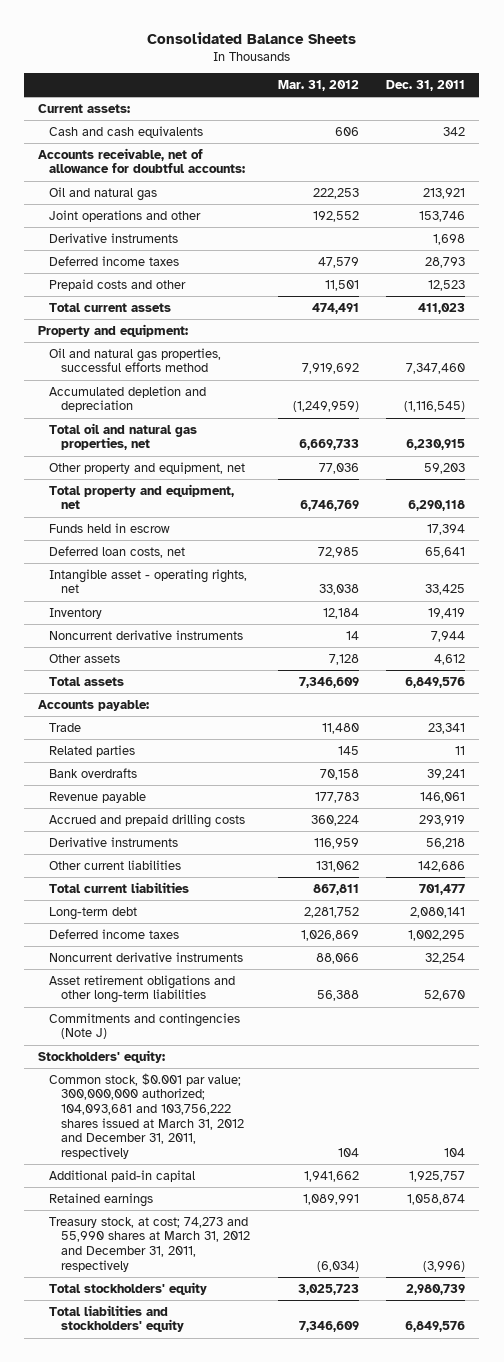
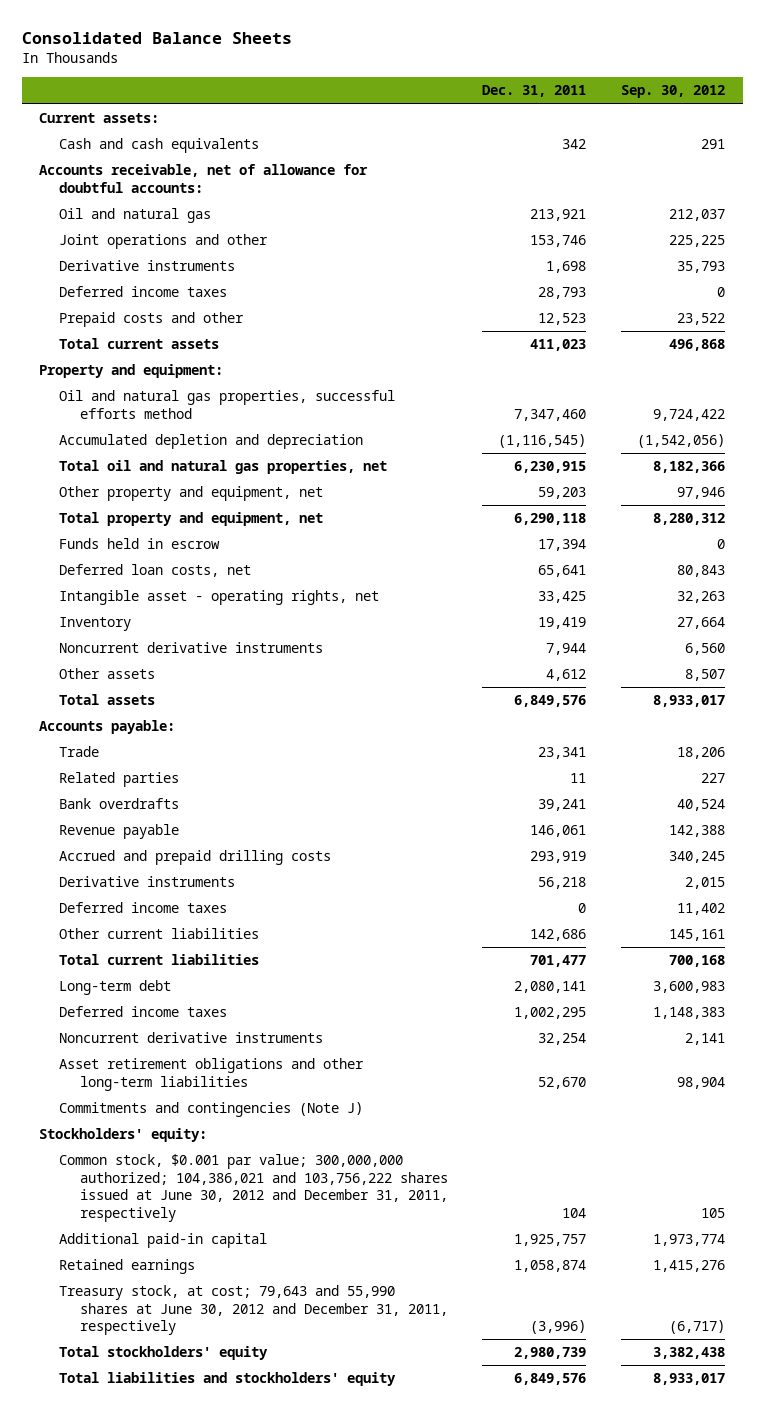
[277,79,359,91] Mar. 31, 2012 -> none
none -> [621,85,726,99] Sep. 30, 2012
none -> [59,902,228,914] Deferred income taxes
[49,1072,244,1160] Common stock, $0.001 par value; 300,000,000 authorized; 104,093,681 and 103,756,222 shares issued at March 31, 2012 and December 31, 2011, respectively -> [59,1154,448,1222] Common stock, $0.001 par value; 300,000,000 authorized; 104,386,021 and 103,756,222 shares issued at June 30, 2012 and December 31, 2011, respectively
[49,1216,250,1272] Treasury stock, at cost; 74,273 and 55,990 shares at March 31, 2012 and December 31, 2011, respectively -> [59,1285,448,1336] Treasury stock, at cost; 79,643 and 55,990 shares at June 30, 2012 and December 31, 2011, respectively

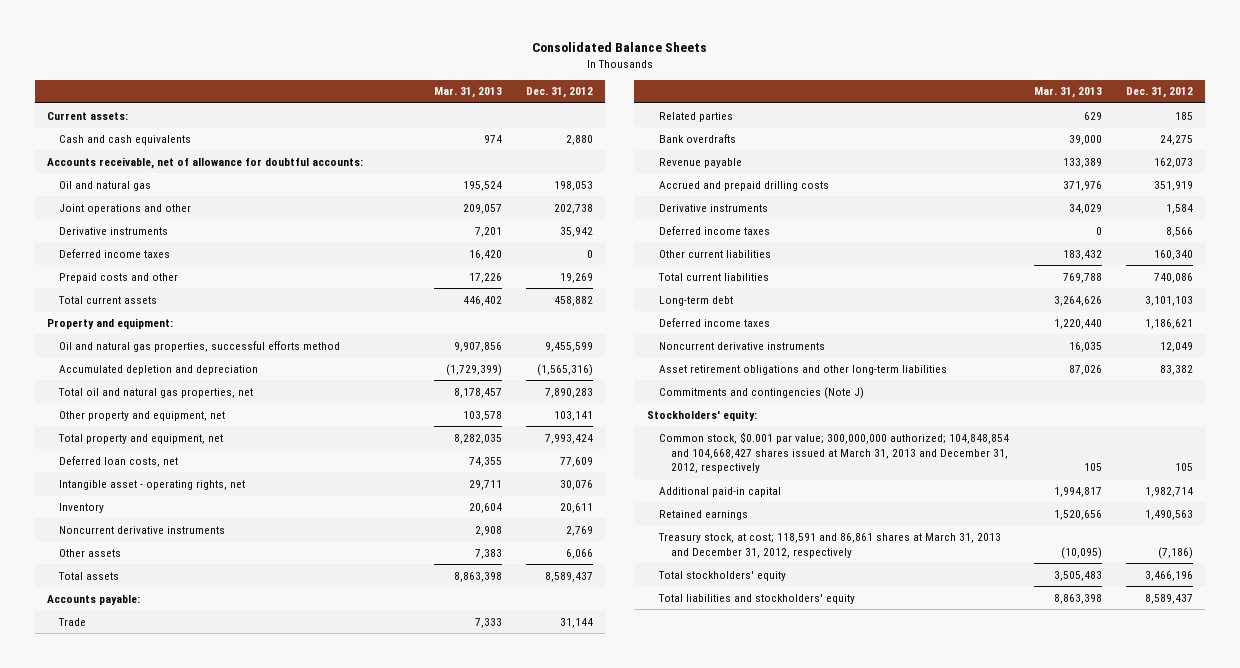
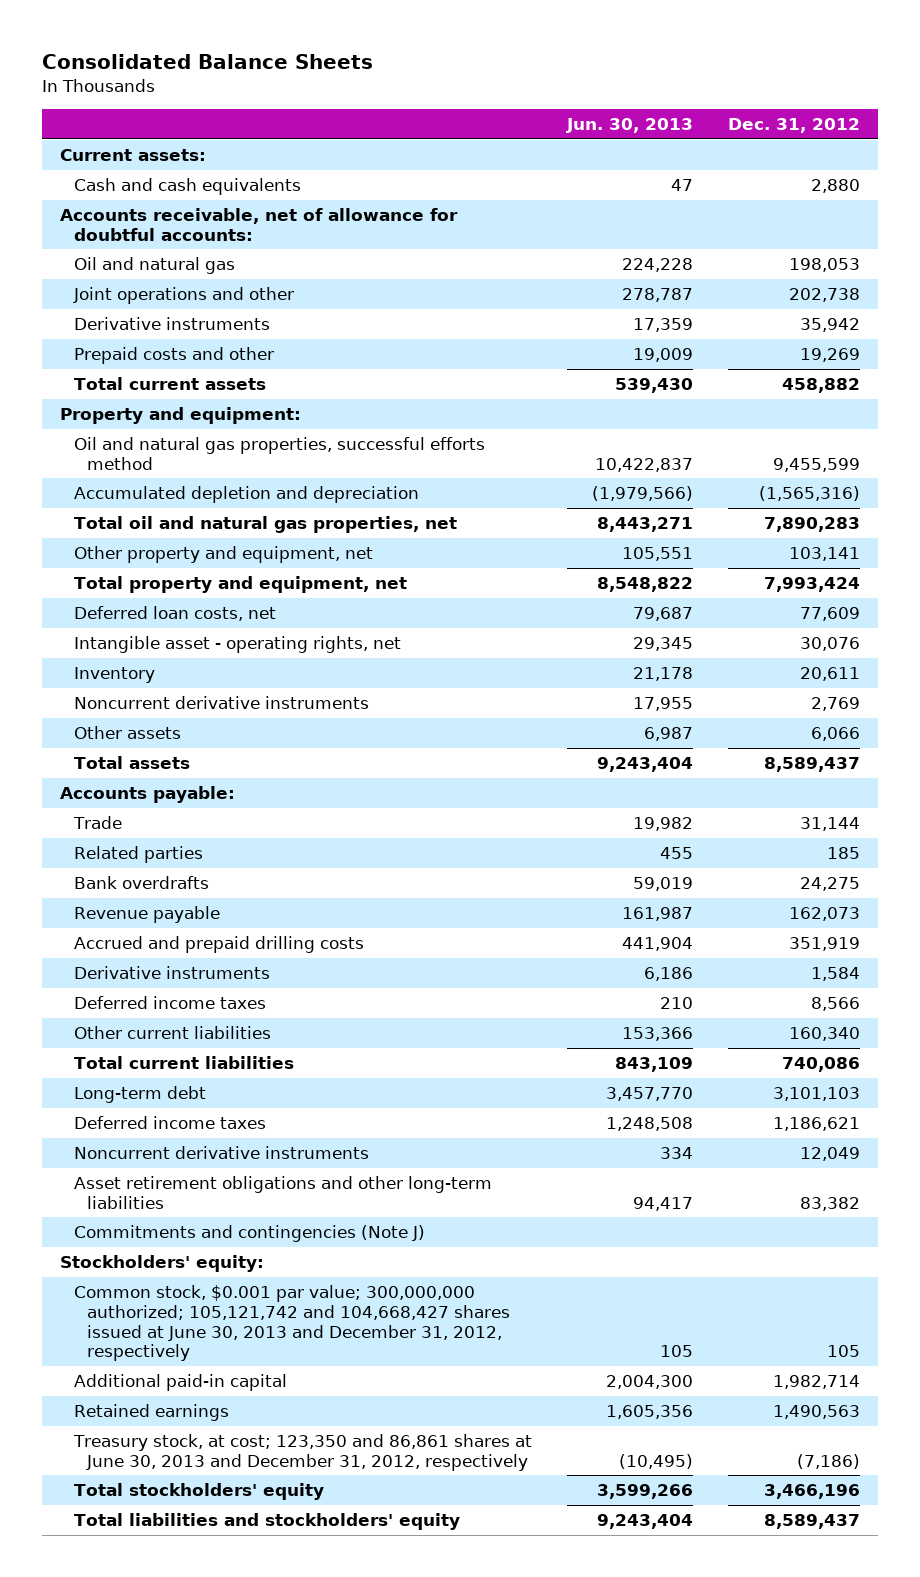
[433,87,502,99] Mar. 31, 2013 -> none
none -> [565,118,693,134] Jun. 30, 2013
[59,248,171,258] Deferred income taxes -> none
[658,431,1009,474] Common stock, $0.001 par value; 300,000,000 authorized; 104,848,854 and 104,668,427 shares issued at March 31, 2013 and December 31, 2012, respectively -> [73,1285,511,1362] Common stock, $0.001 par value; 300,000,000 authorized; 105,121,742 and 104,668,427 shares issued at June 30, 2013 and December 31, 2012, respectively
[657,532,1001,558] Treasury stock, at cost; 118,591 and 86,861 shares at March 31, 2013 and December 31, 2012, respectively -> [72,1434,532,1471] Treasury stock, at cost; 123,350 and 86,861 shares at June 30, 2013 and December 31, 2012, respectively

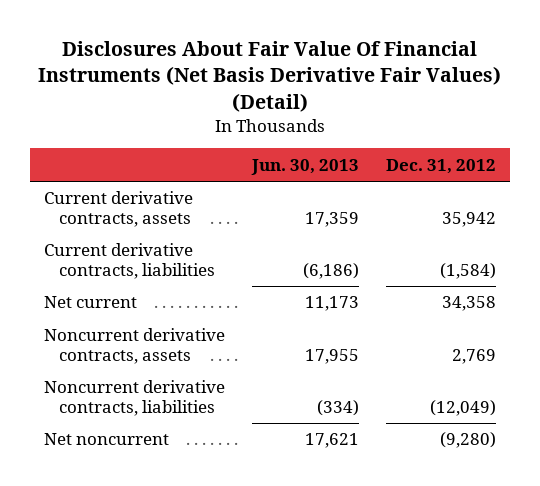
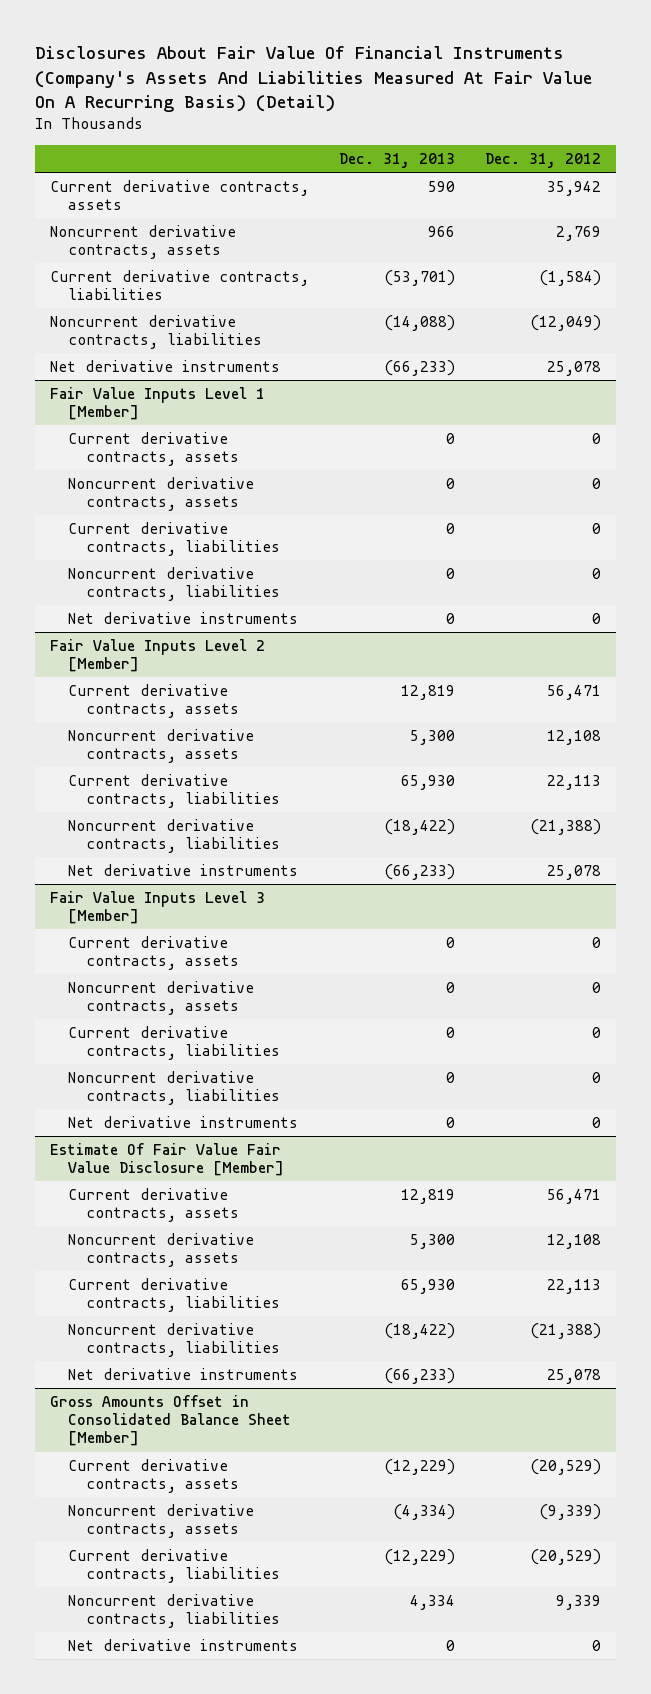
[38,41,502,112] Disclosures About Fair Value Of Financial Instruments (Net Basis Derivative Fair Values) (Detail) -> [35,46,593,113] Disclosures About Fair Value Of Financial Instruments (Company's Assets And Liabilities Measured At Fair Value On A Recurring Basis) (Detail)
[251,158,360,175] Jun. 30, 2013 -> none
none -> [338,153,455,169] Dec. 31, 2013
[43,296,137,309] Net current -> none
[43,243,216,279] Current derivative contracts, liabilities -> [49,270,309,301] Current derivative contracts, liabilities
[43,433,169,446] Net noncurrent -> none
none -> [49,360,280,373] Net derivative instruments
none -> [49,387,265,421] Fair Value Inputs Level 1 [Member]
none -> [68,432,240,467] Current derivative contracts, assets
none -> [68,477,255,512] Noncurrent derivative contracts, assets
none -> [68,522,281,557] Current derivative contracts, liabilities
none -> [68,567,281,602] Noncurrent derivative contracts, liabilities
none -> [68,612,299,625] Net derivative instruments
none -> [49,639,265,673] Fair Value Inputs Level 2 [Member]
none -> [68,684,240,719] Current derivative contracts, assets
none -> [68,729,255,764] Noncurrent derivative contracts, assets
none -> [68,774,281,809] Current derivative contracts, liabilities
none -> [68,819,281,854] Noncurrent derivative contracts, liabilities
none -> [68,864,299,877] Net derivative instruments
none -> [49,891,265,925] Fair Value Inputs Level 3 [Member]
none -> [68,936,240,971] Current derivative contracts, assets
none -> [68,981,255,1016] Noncurrent derivative contracts, assets
none -> [68,1026,281,1061] Current derivative contracts, liabilities
none -> [68,1071,281,1106] Noncurrent derivative contracts, liabilities
none -> [68,1116,299,1129] Net derivative instruments
none -> [49,1143,285,1177] Estimate Of Fair Value Fair Value Disclosure [Member]
none -> [68,1188,240,1223] Current derivative contracts, assets
none -> [68,1233,255,1268] Noncurrent derivative contracts, assets
none -> [68,1278,281,1313] Current derivative contracts, liabilities
none -> [68,1323,281,1358] Noncurrent derivative contracts, liabilities
none -> [68,1368,299,1381] Net derivative instruments
none -> [49,1395,292,1447] Gross Amounts Offset in Consolidated Balance Sheet [Member]
none -> [68,1459,240,1494] Current derivative contracts, assets
none -> [68,1504,255,1539] Noncurrent derivative contracts, assets
none -> [68,1549,281,1584] Current derivative contracts, liabilities
none -> [68,1594,281,1629] Noncurrent derivative contracts, liabilities
none -> [68,1639,299,1652] Net derivative instruments

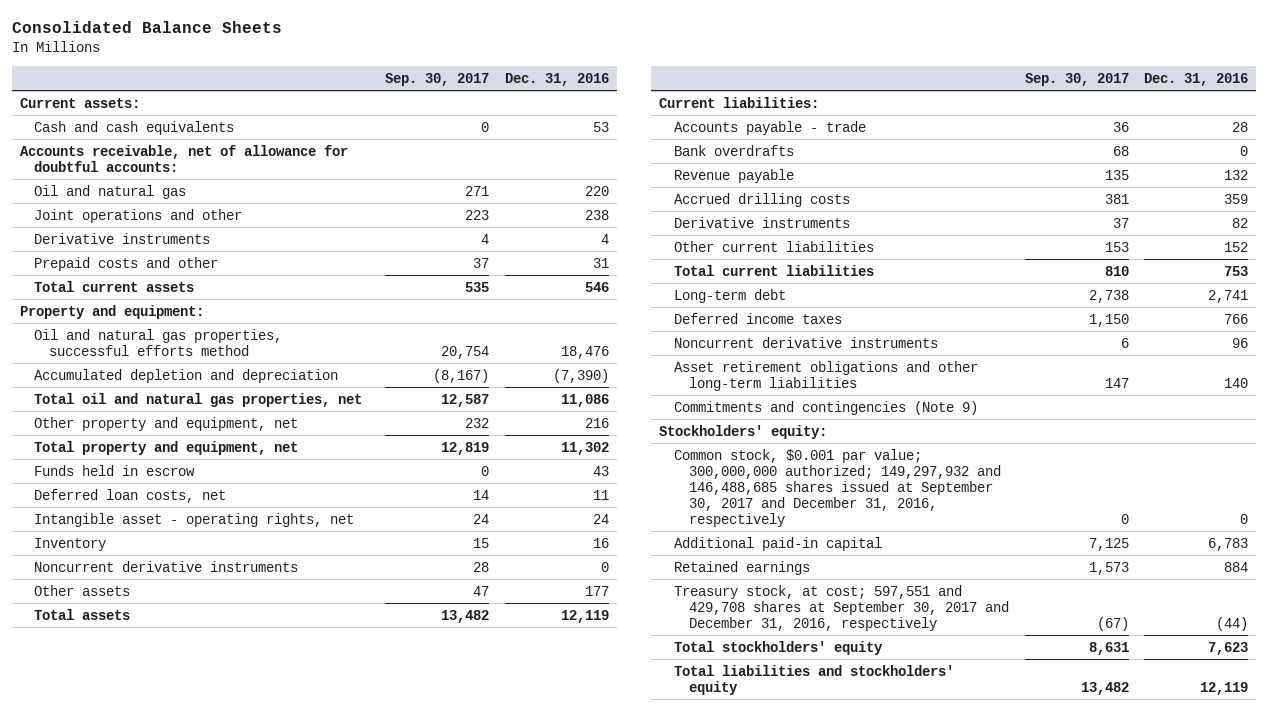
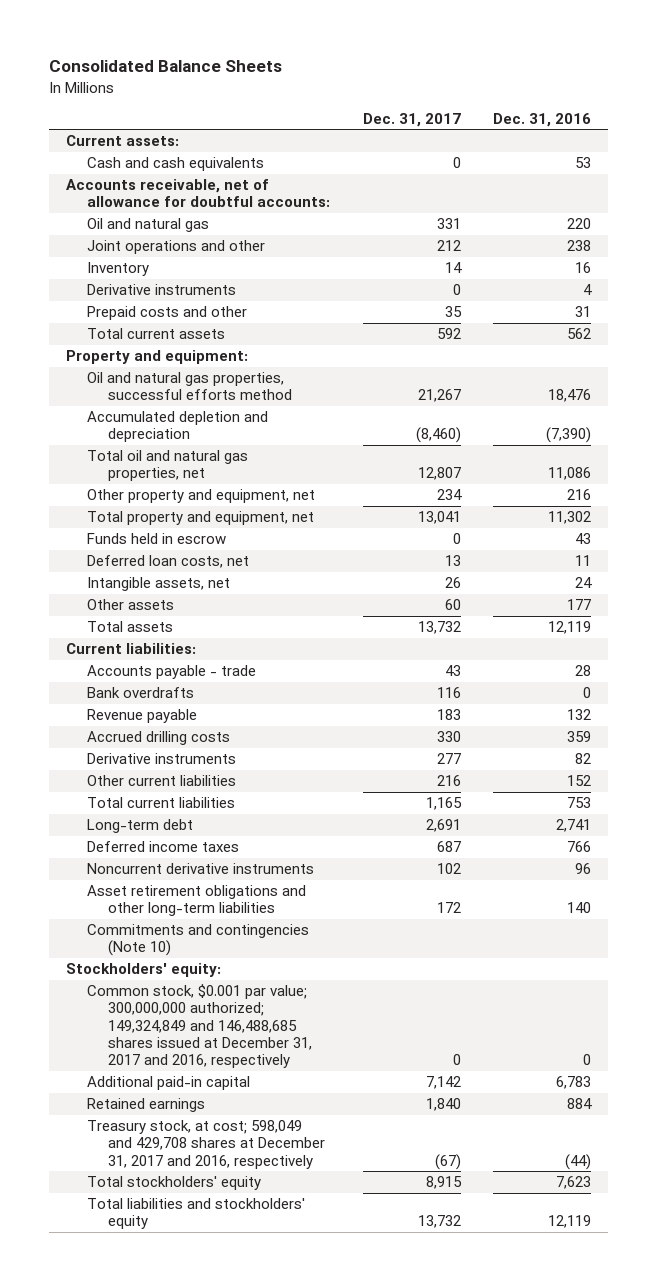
[385,72,490,86] Sep. 30, 2017 -> none
none -> [362,112,461,127] Dec. 31, 2017
[34,537,107,551] Inventory -> [86,262,149,277] Inventory
[584,281,609,292] 546 -> [567,328,592,340] 562
[34,560,299,572] Noncurrent derivative instruments -> none
[34,512,355,527] Intangible asset - operating rights, net -> [86,577,230,592] Intangible assets, net
[674,400,979,415] Commitments and contingencies (Note 9) -> [86,924,309,957] Commitments and contingencies (Note 10)
[674,448,1002,527] Common stock, $0.001 par value; 300,000,000 authorized; 149,297,932 and 146,488,685 shares issued at September 30, 2017 and December 31, 2016, respectively -> [86,984,313,1069] Common stock, $0.001 par value; 300,000,000 authorized; 149,324,849 and 146,488,685 shares issued at December 31, 2017 and 2016, respectively
[674,584,1010,631] Treasury stock, at cost; 597,551 and 429,708 shares at September 30, 2017 and December 31, 2016, respectively -> [86,1120,326,1169] Treasury stock, at cost; 598,049 and 429,708 shares at December 31, 2017 and 2016, respectively

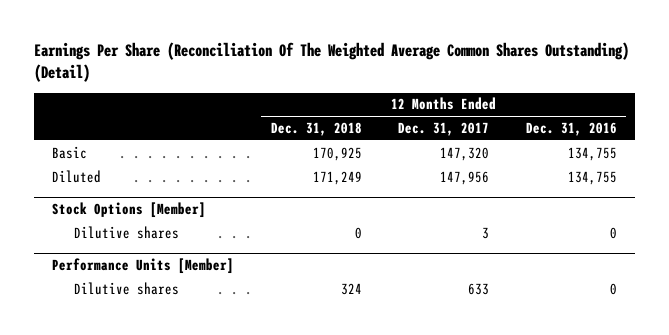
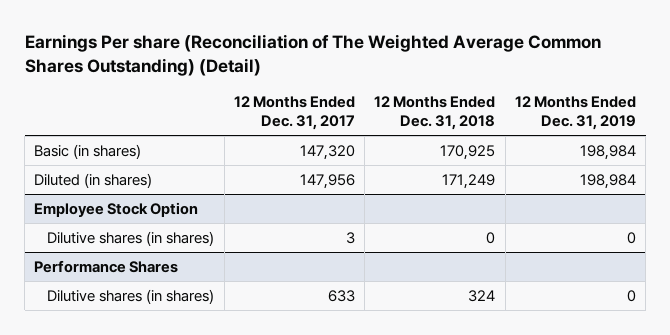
[33,42,629,83] Earnings Per Share (Reconciliation Of The Weighted Average Common Shares Outstanding) (Detail) -> [24,34,601,76] Earnings Per share (Reconciliation of The Weighted Average Common Shares Outstanding) (Detail)
[525,121,617,136] Dec. 31, 2016 -> none
none -> [514,95,636,130] 12 Months Ended Dec. 31, 2019
[52,145,88,159] Basic -> [34,144,142,160] Basic (in shares)
[52,169,102,183] Diluted -> [34,173,153,189] Diluted (in shares)
[52,202,207,219] Stock Options [Member] -> [34,202,199,218] Employee Stock Option
[73,225,179,239] Dilutive shares -> [47,231,215,247] Dilutive shares (in shares)
[52,258,235,275] Performance Units [Member] -> [34,260,179,274] Performance Shares
[73,281,179,295] Dilutive shares -> [47,289,215,305] Dilutive shares (in shares)

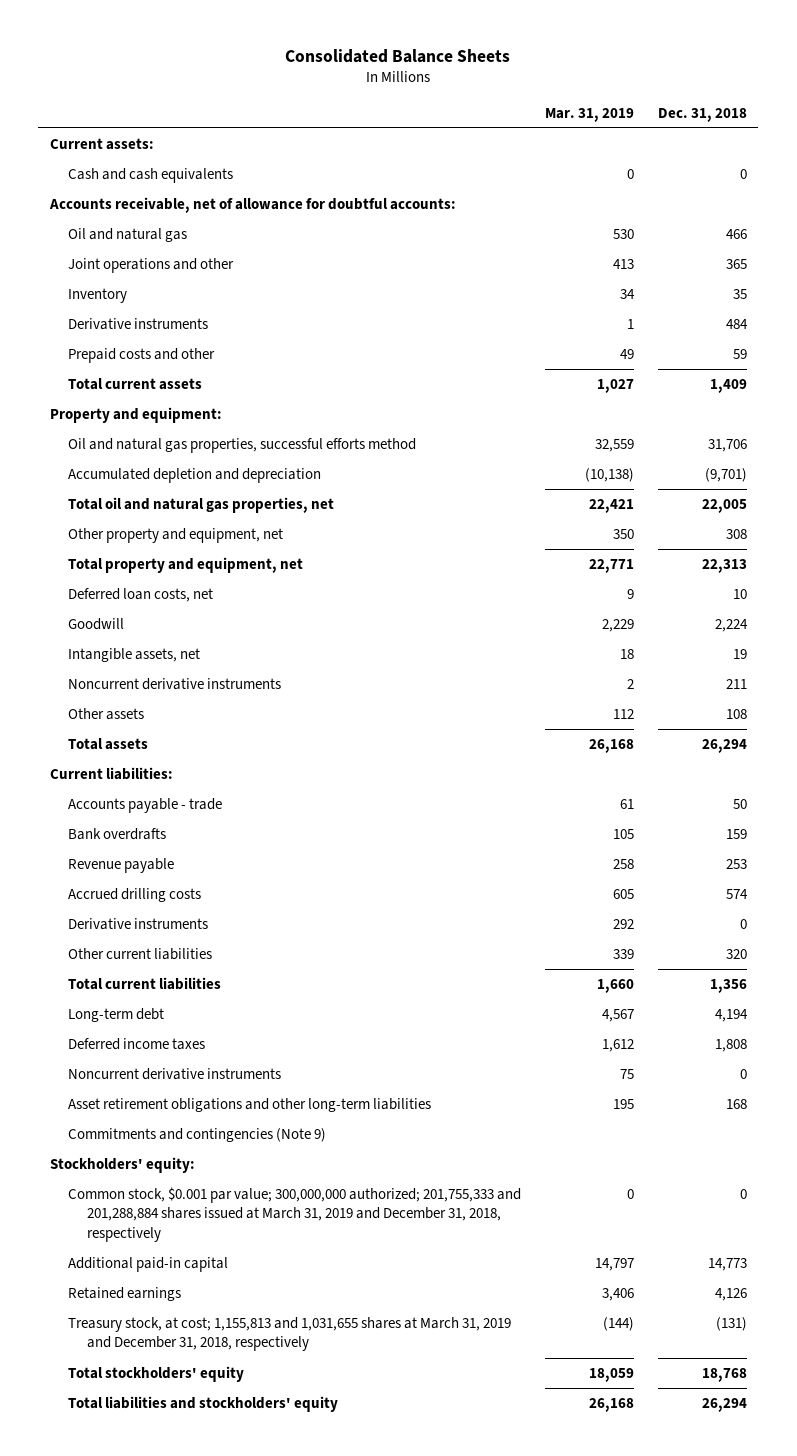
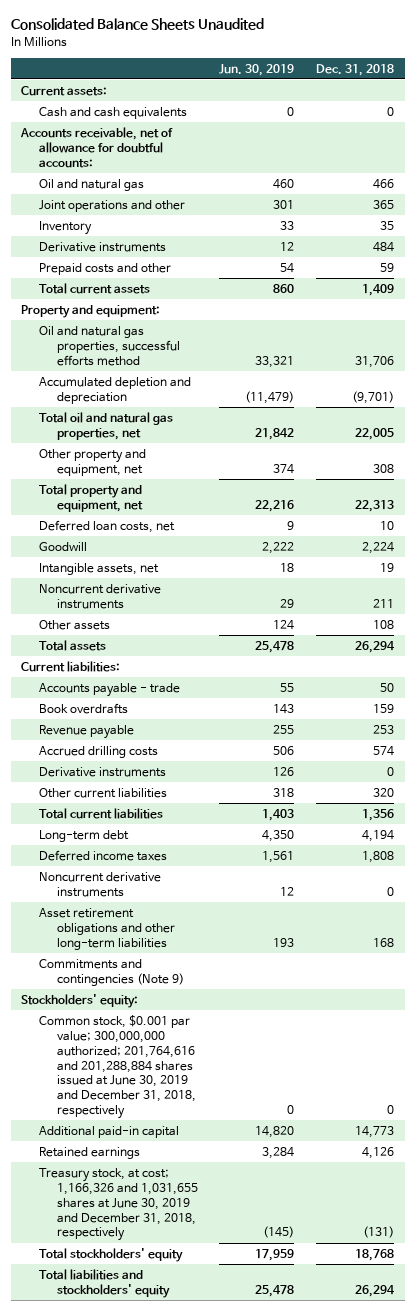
[285,48,511,63] Consolidated Balance Sheets -> [10,18,264,31] Consolidated Balance Sheets Unaudited
[544,107,634,122] Mar. 31, 2019 -> none
none -> [219,63,295,76] Jun. 30, 2019
[68,828,167,841] Bank overdrafts -> [39,703,129,715] Book overdrafts
[68,1187,522,1242] Common stock, $0.001 par value; 300,000,000 authorized; 201,755,333 and 201,288,884 shares issued at March 31, 2019 and December 31, 2018, respectively -> [39,1015,196,1120] Common stock, $0.001 par value; 300,000,000 authorized; 201,764,616 and 201,288,884 shares issued at June 30, 2019 and December 31, 2018, respectively
[68,1317,512,1352] Treasury stock, at cost; 1,155,813 and 1,031,655 shares at March 31, 2019 and December 31, 2018, respectively -> [39,1168,198,1242] Treasury stock, at cost; 1,166,326 and 1,031,655 shares at June 30, 2019 and December 31, 2018, respectively

